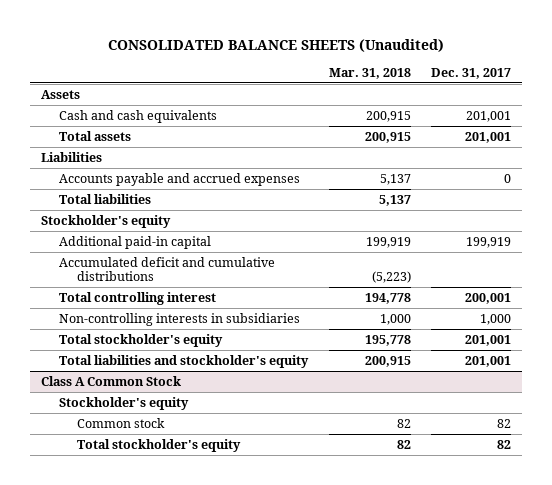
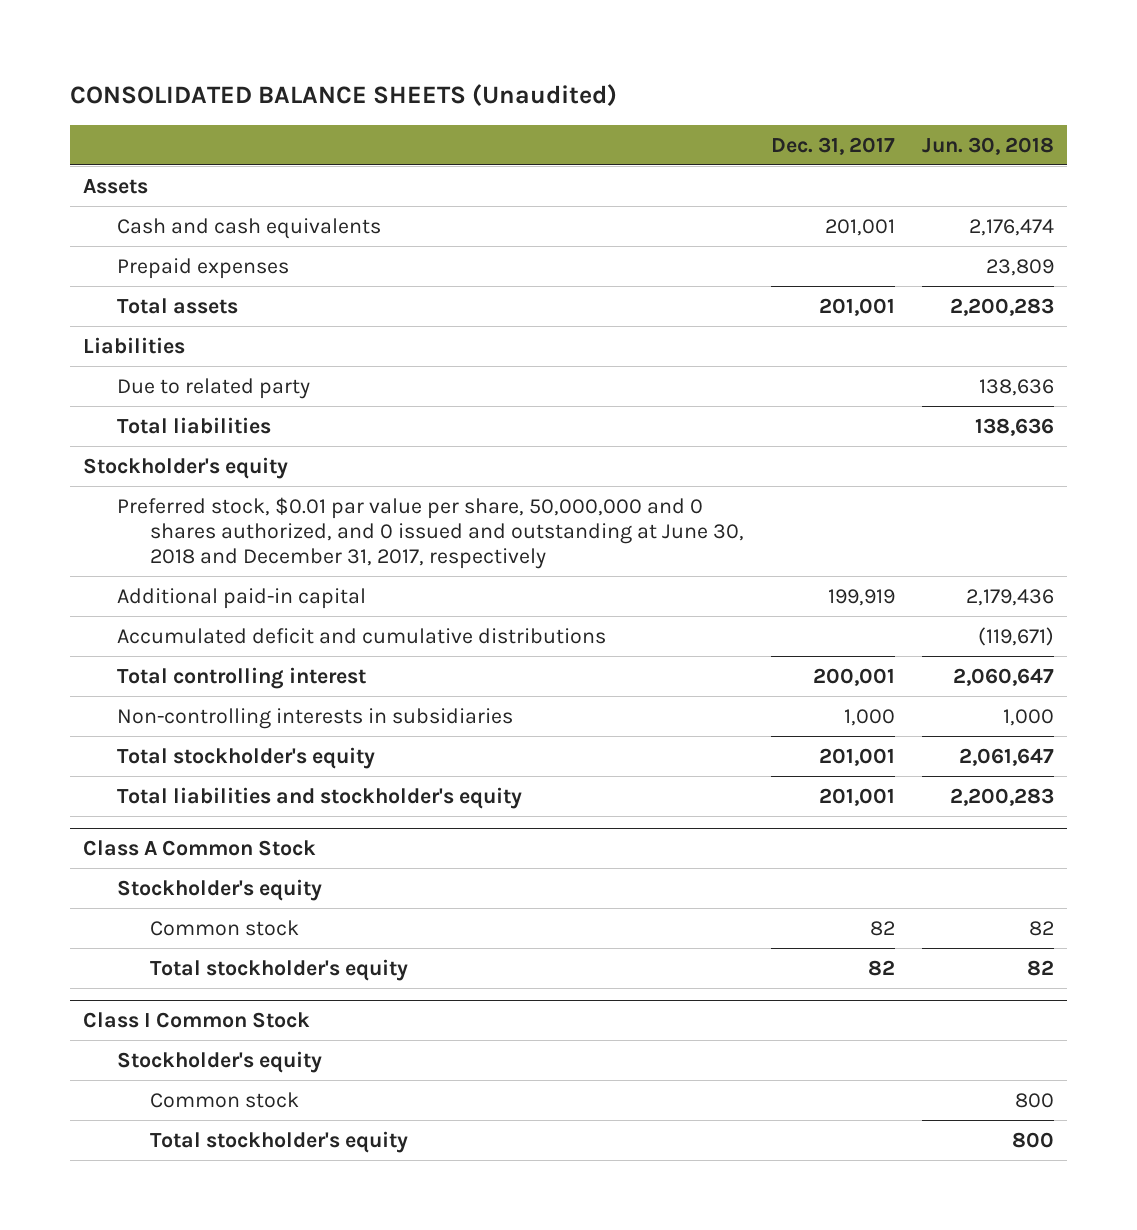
[328,67,411,79] Mar. 31, 2018 -> none
none -> [921,136,1054,155] Jun. 30, 2018
none -> [116,257,289,279] Prepaid expenses
[58,172,300,186] Accounts payable and accrued expenses -> none
none -> [116,377,310,399] Due to related party
none -> [116,496,745,569] Preferred stock, $0.01 par value per share, 50,000,000 and 0 shares authorized, and 0 issued and outstanding at June 30, 2018 and December 31, 2017, respectively
none -> [83,1012,311,1029] Class I Common Stock
none -> [116,1050,322,1073] Stockholder's equity
none -> [150,1091,300,1108] Common stock
none -> [150,1130,409,1153] Total stockholder's equity

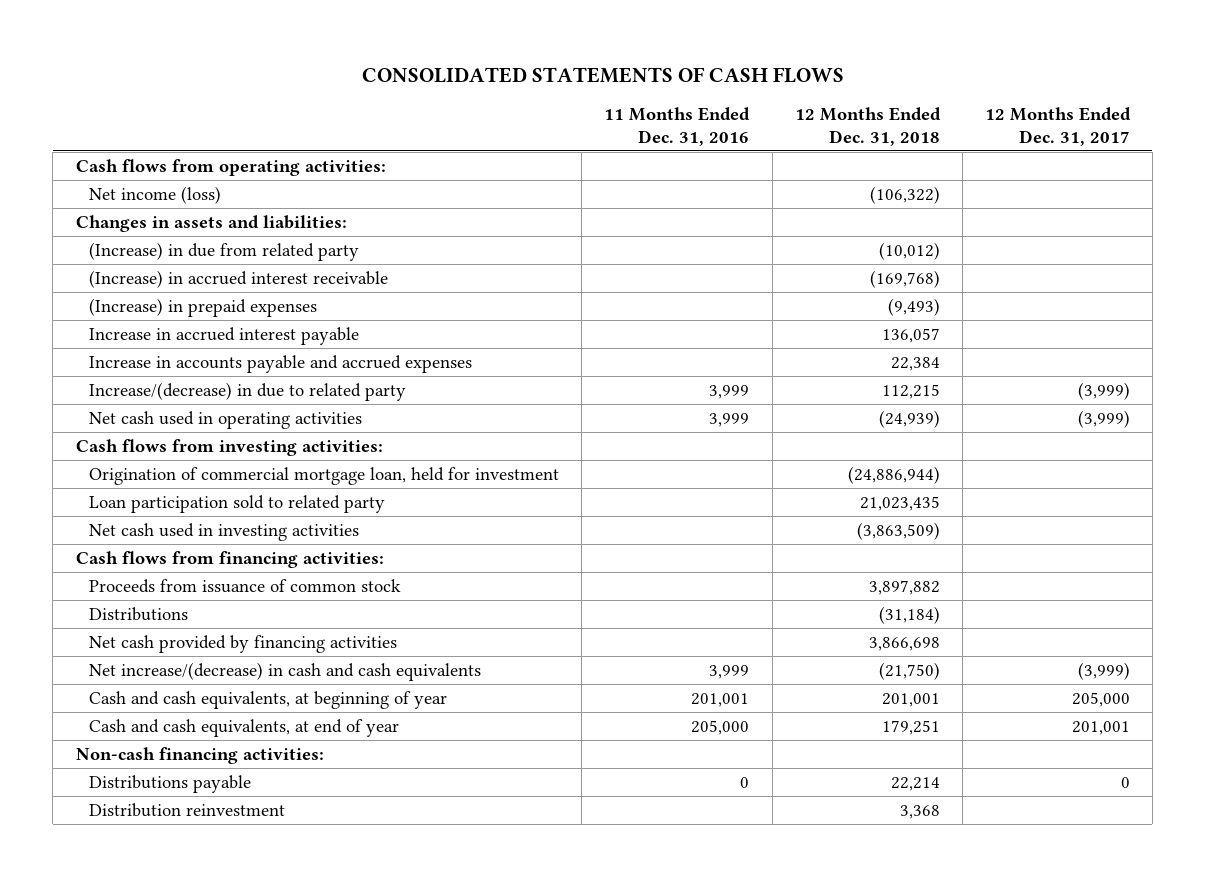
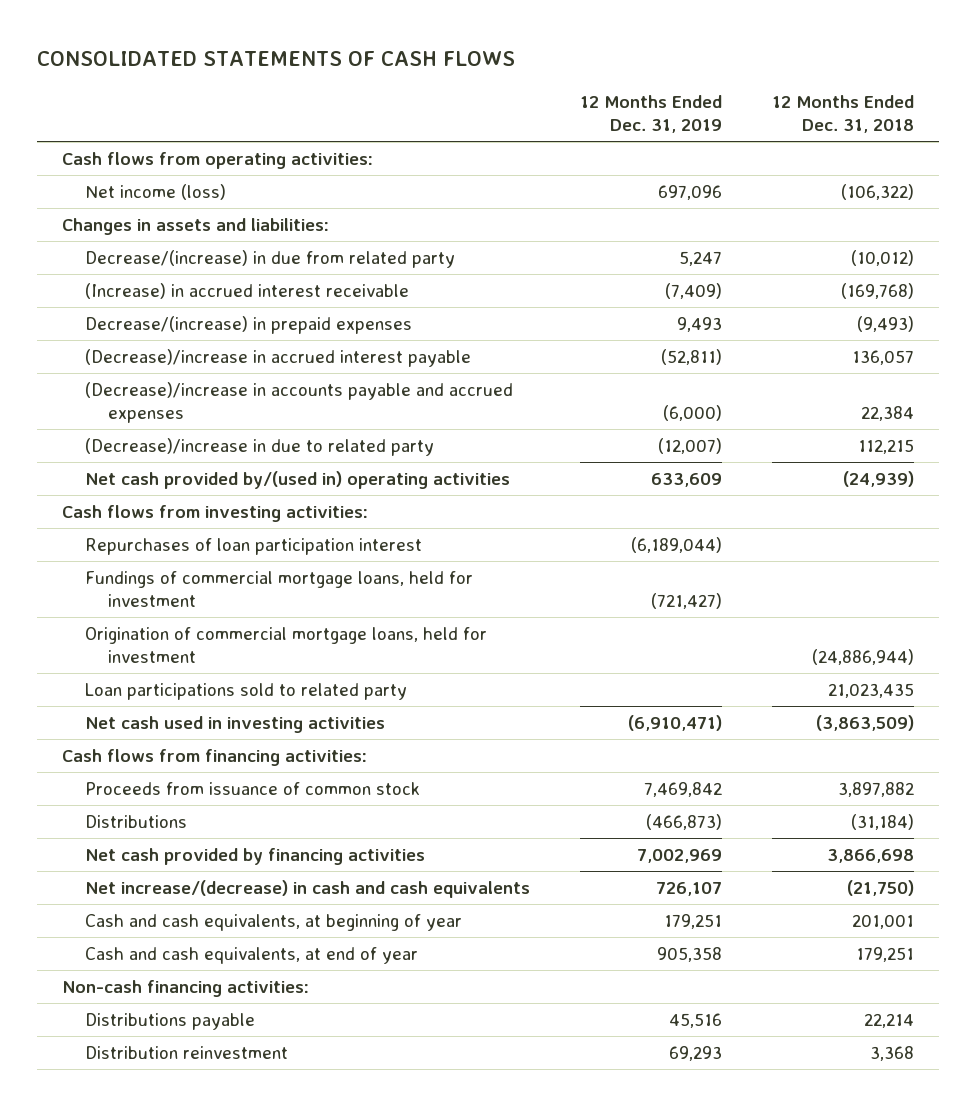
[604,107,751,146] 11 Months Ended Dec. 31, 2016 -> none
[984,107,1131,146] 12 Months Ended Dec. 31, 2017 -> none
none -> [579,94,722,134] 12 Months Ended Dec. 31, 2019
[89,242,360,262] (Increase) in due from related party -> [84,249,455,268] Decrease/(increase) in due from related party
[89,298,318,318] (Increase) in prepaid expenses -> [84,315,412,334] Decrease/(increase) in prepaid expenses
[89,327,360,346] Increase in accrued interest payable -> [84,348,471,367] (Decrease)/increase in accrued interest payable
[89,355,473,374] Increase in accounts payable and accrued expenses -> [84,381,513,424] (Decrease)/increase in accounts payable and accrued expenses
[89,382,407,402] Increase/(decrease) in due to related party -> [84,437,434,456] (Decrease)/increase in due to related party
[89,411,363,430] Net cash used in operating activities -> [84,470,510,489] Net cash provided by/(used in) operating activities
none -> [84,537,422,555] Repurchases of loan participation interest
none -> [84,570,473,608] Fundings of commercial mortgage loans, held for investment
[89,467,560,486] Origination of commercial mortgage loan, held for investment -> [84,626,487,664] Origination of commercial mortgage loans, held for investment
[89,495,386,514] Loan participation sold to related party -> [84,682,407,700] Loan participations sold to related party

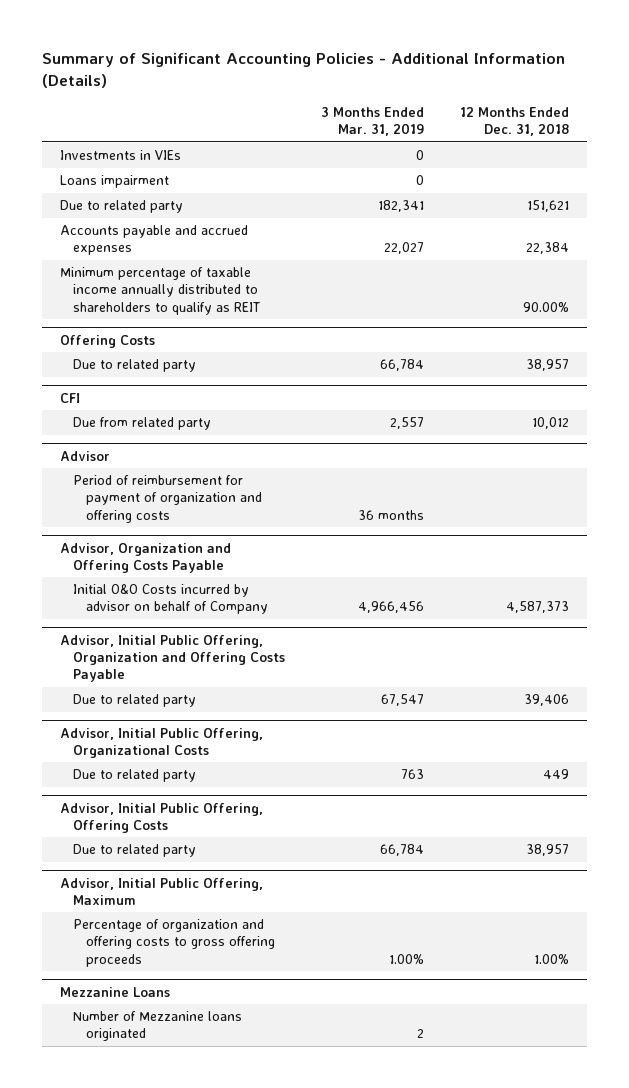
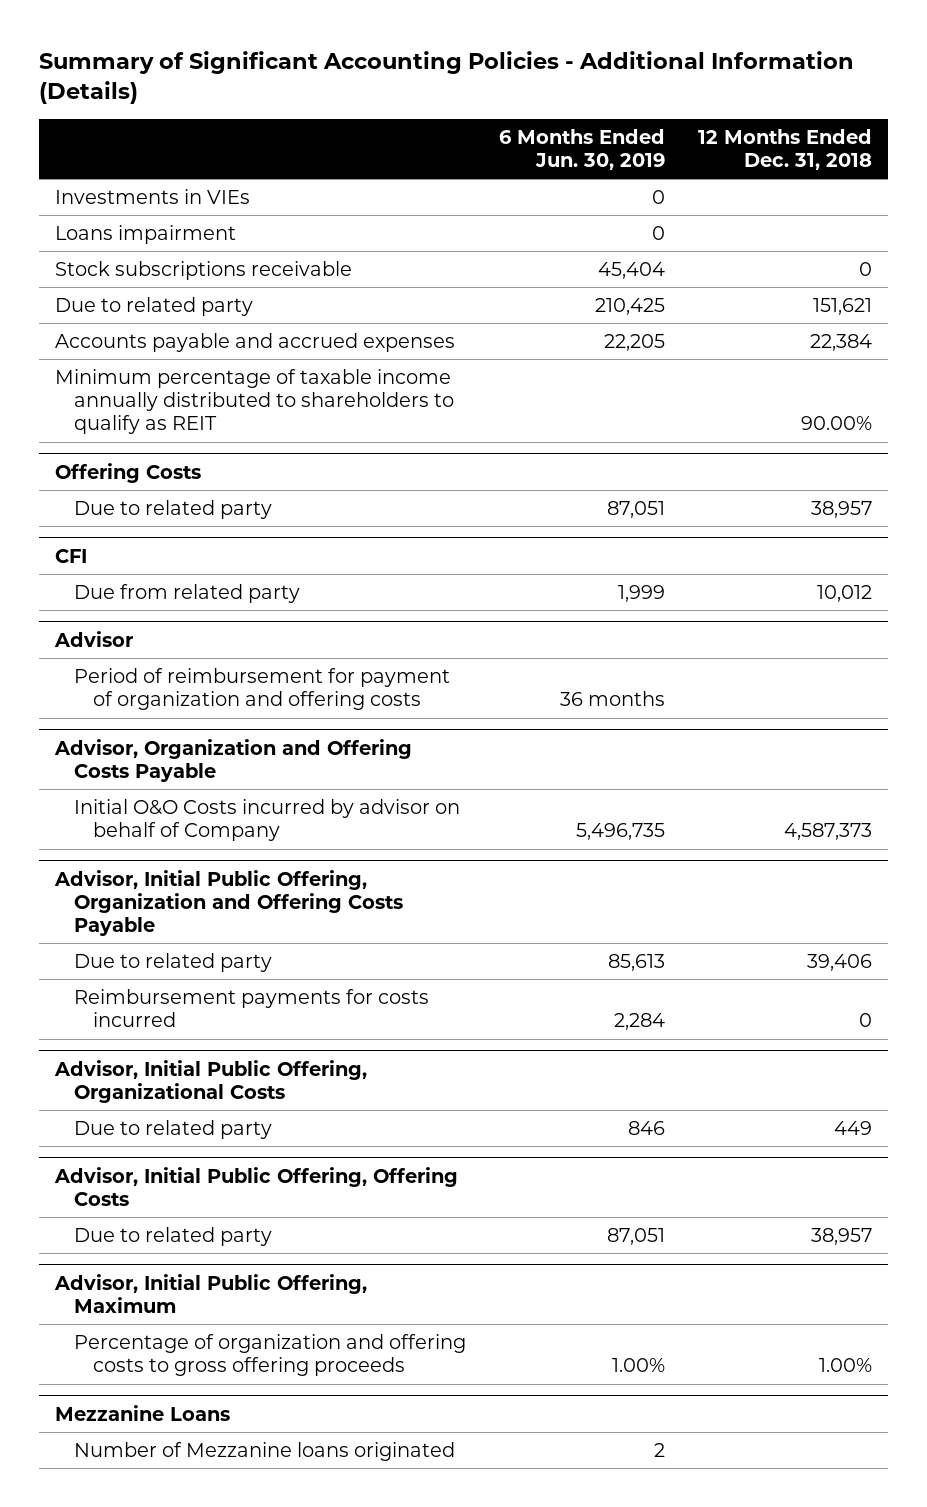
[321,107,425,137] 3 Months Ended Mar. 31, 2019 -> none
none -> [498,128,665,170] 6 Months Ended Jun. 30, 2019
none -> [55,261,353,281] Stock subscriptions receivable
none -> [73,989,429,1028] Reimbursement payments for costs incurred

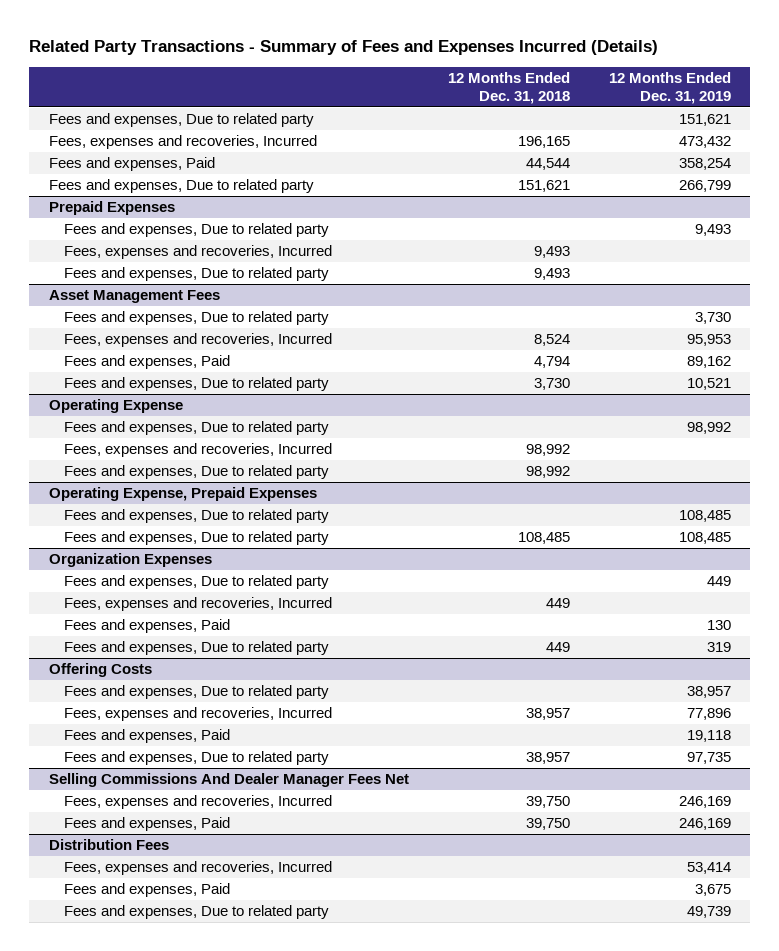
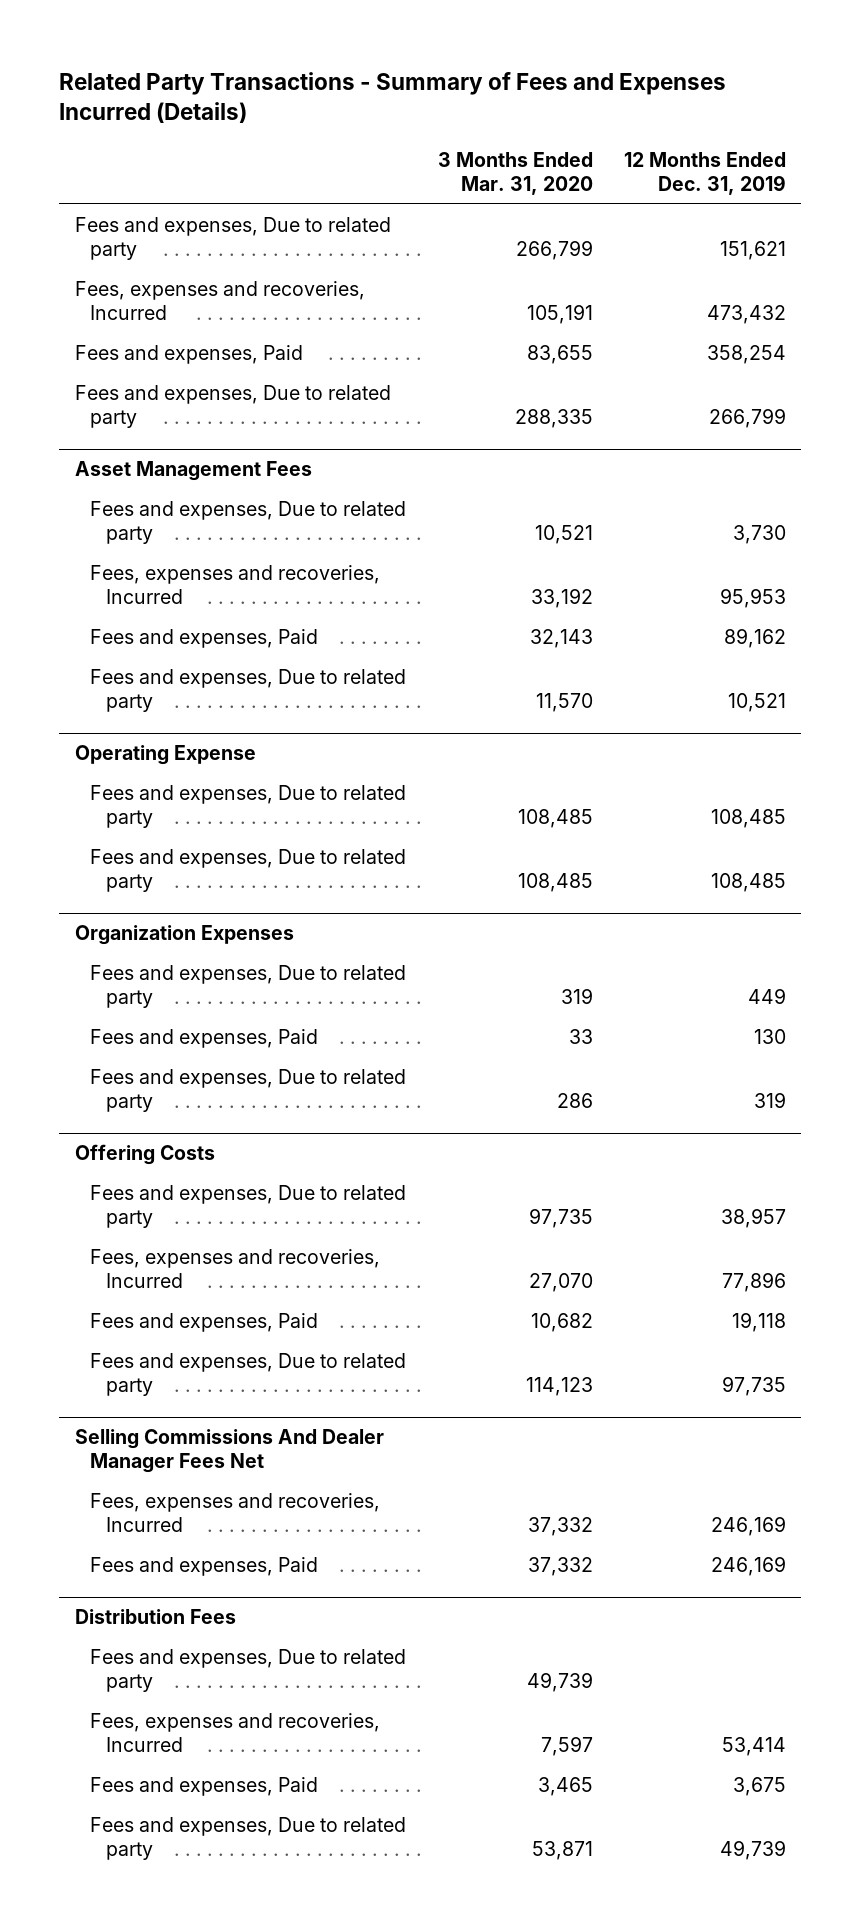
[447,72,570,104] 12 Months Ended Dec. 31, 2018 -> none
none -> [437,151,593,196] 3 Months Ended Mar. 31, 2020
[48,201,175,216] Prepaid Expenses -> none
[64,223,330,238] Fees and expenses, Due to related party -> none
[64,245,333,260] Fees, expenses and recoveries, Incurred -> none
[64,267,330,282] Fees and expenses, Due to related party -> none
[64,421,330,436] Fees and expenses, Due to related party -> none
[64,443,333,458] Fees, expenses and recoveries, Incurred -> none
[64,465,330,480] Fees and expenses, Due to related party -> none
[48,487,317,502] Operating Expense, Prepaid Expenses -> none
[64,597,333,612] Fees, expenses and recoveries, Incurred -> none
none -> [90,1648,407,1693] Fees and expenses, Due to related party

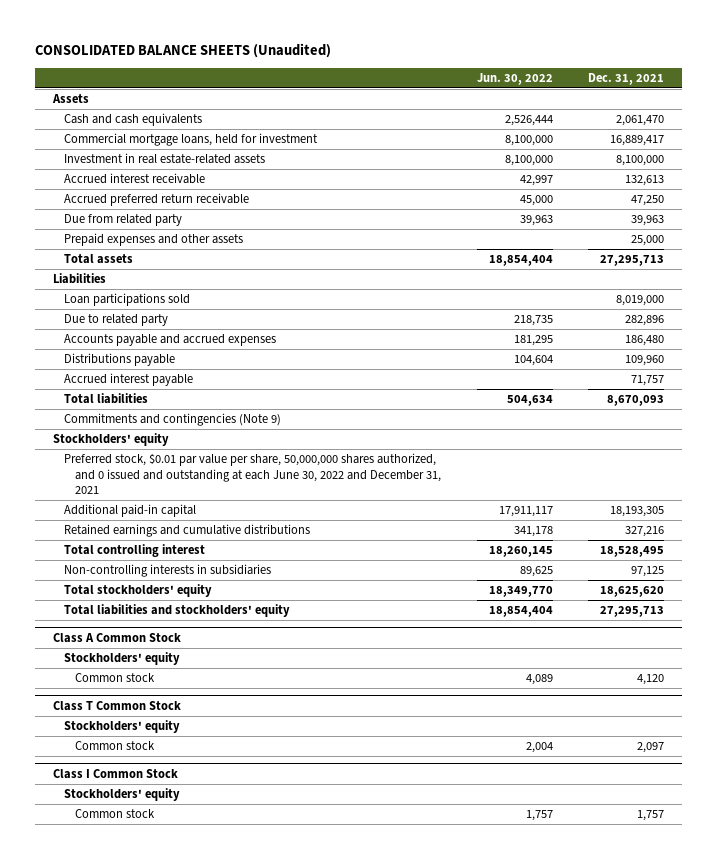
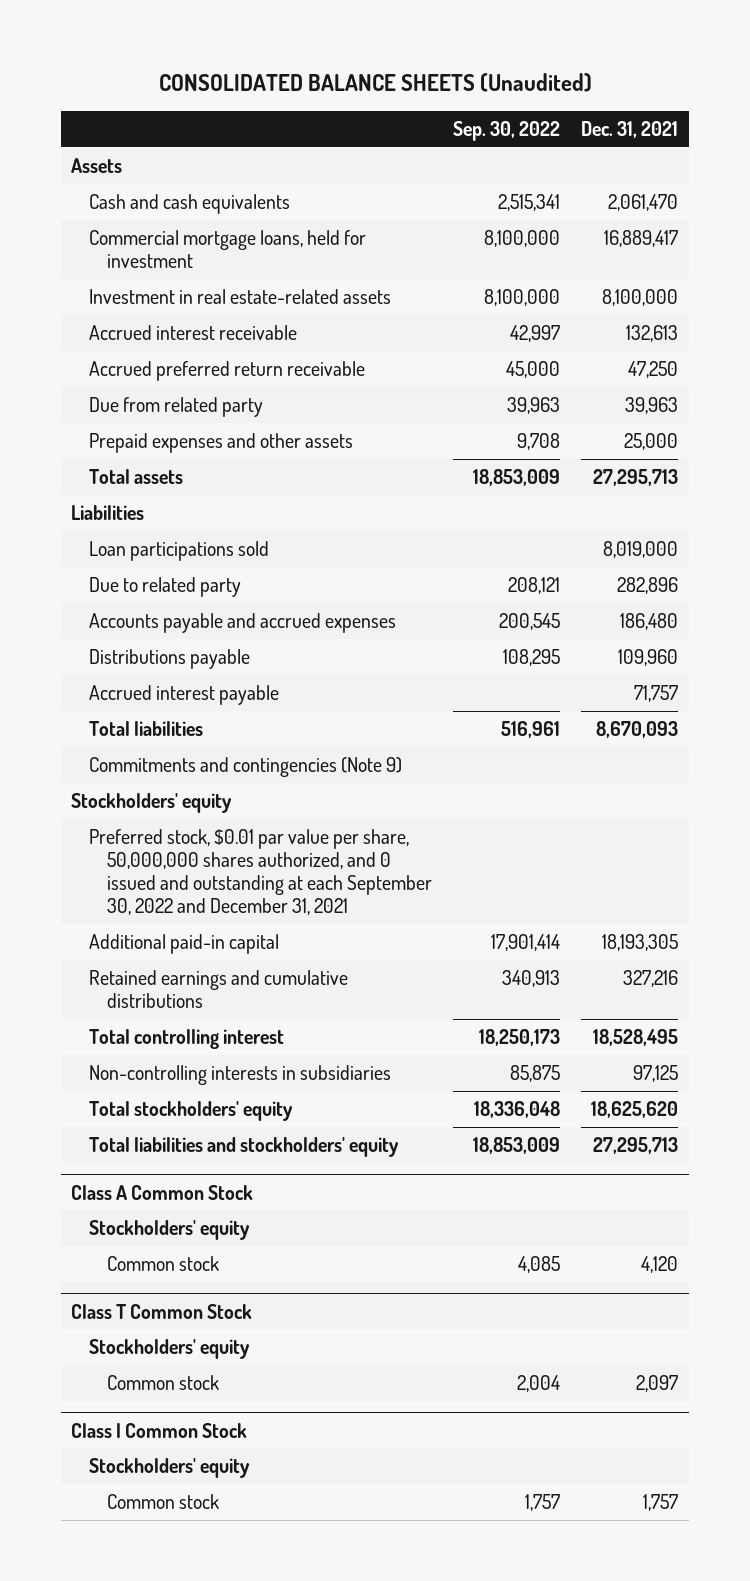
[476,72,553,85] Jun. 30, 2022 -> none
none -> [453,120,561,141] Sep. 30, 2022
[64,453,442,495] Preferred stock, $0.01 par value per share, 50,000,000 shares authorized, and 0 issued and outstanding at each June 30, 2022 and December 31, 2021 -> [89,828,433,916] Preferred stock, $0.01 par value per share, 50,000,000 shares authorized, and 0 issued and outstanding at each September 30, 2022 and December 31, 2021

